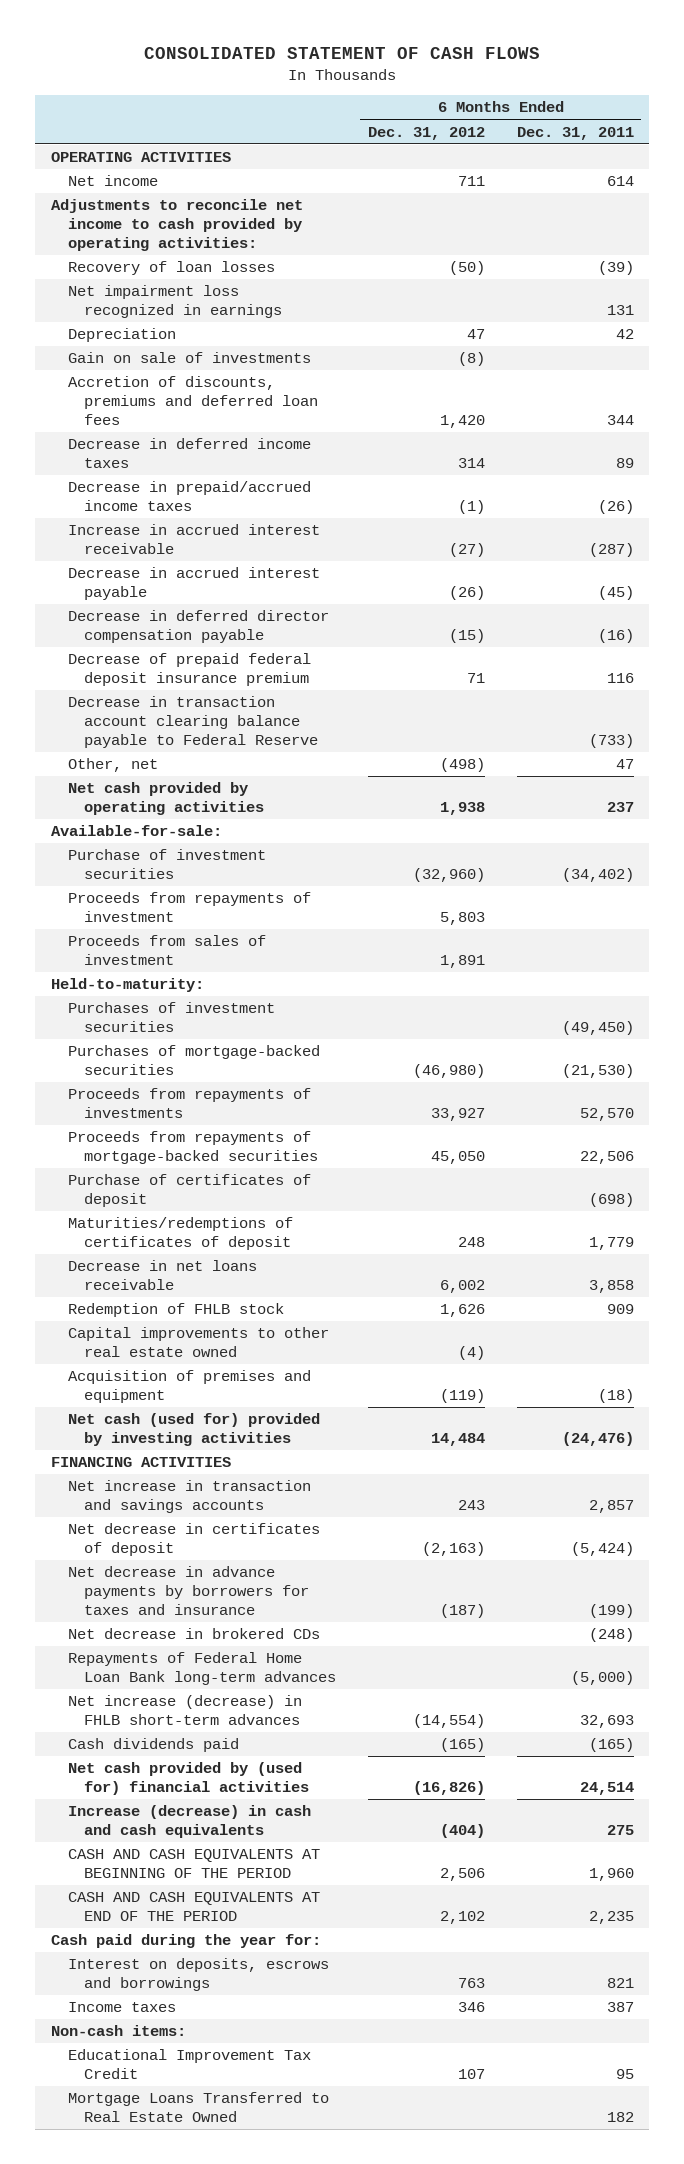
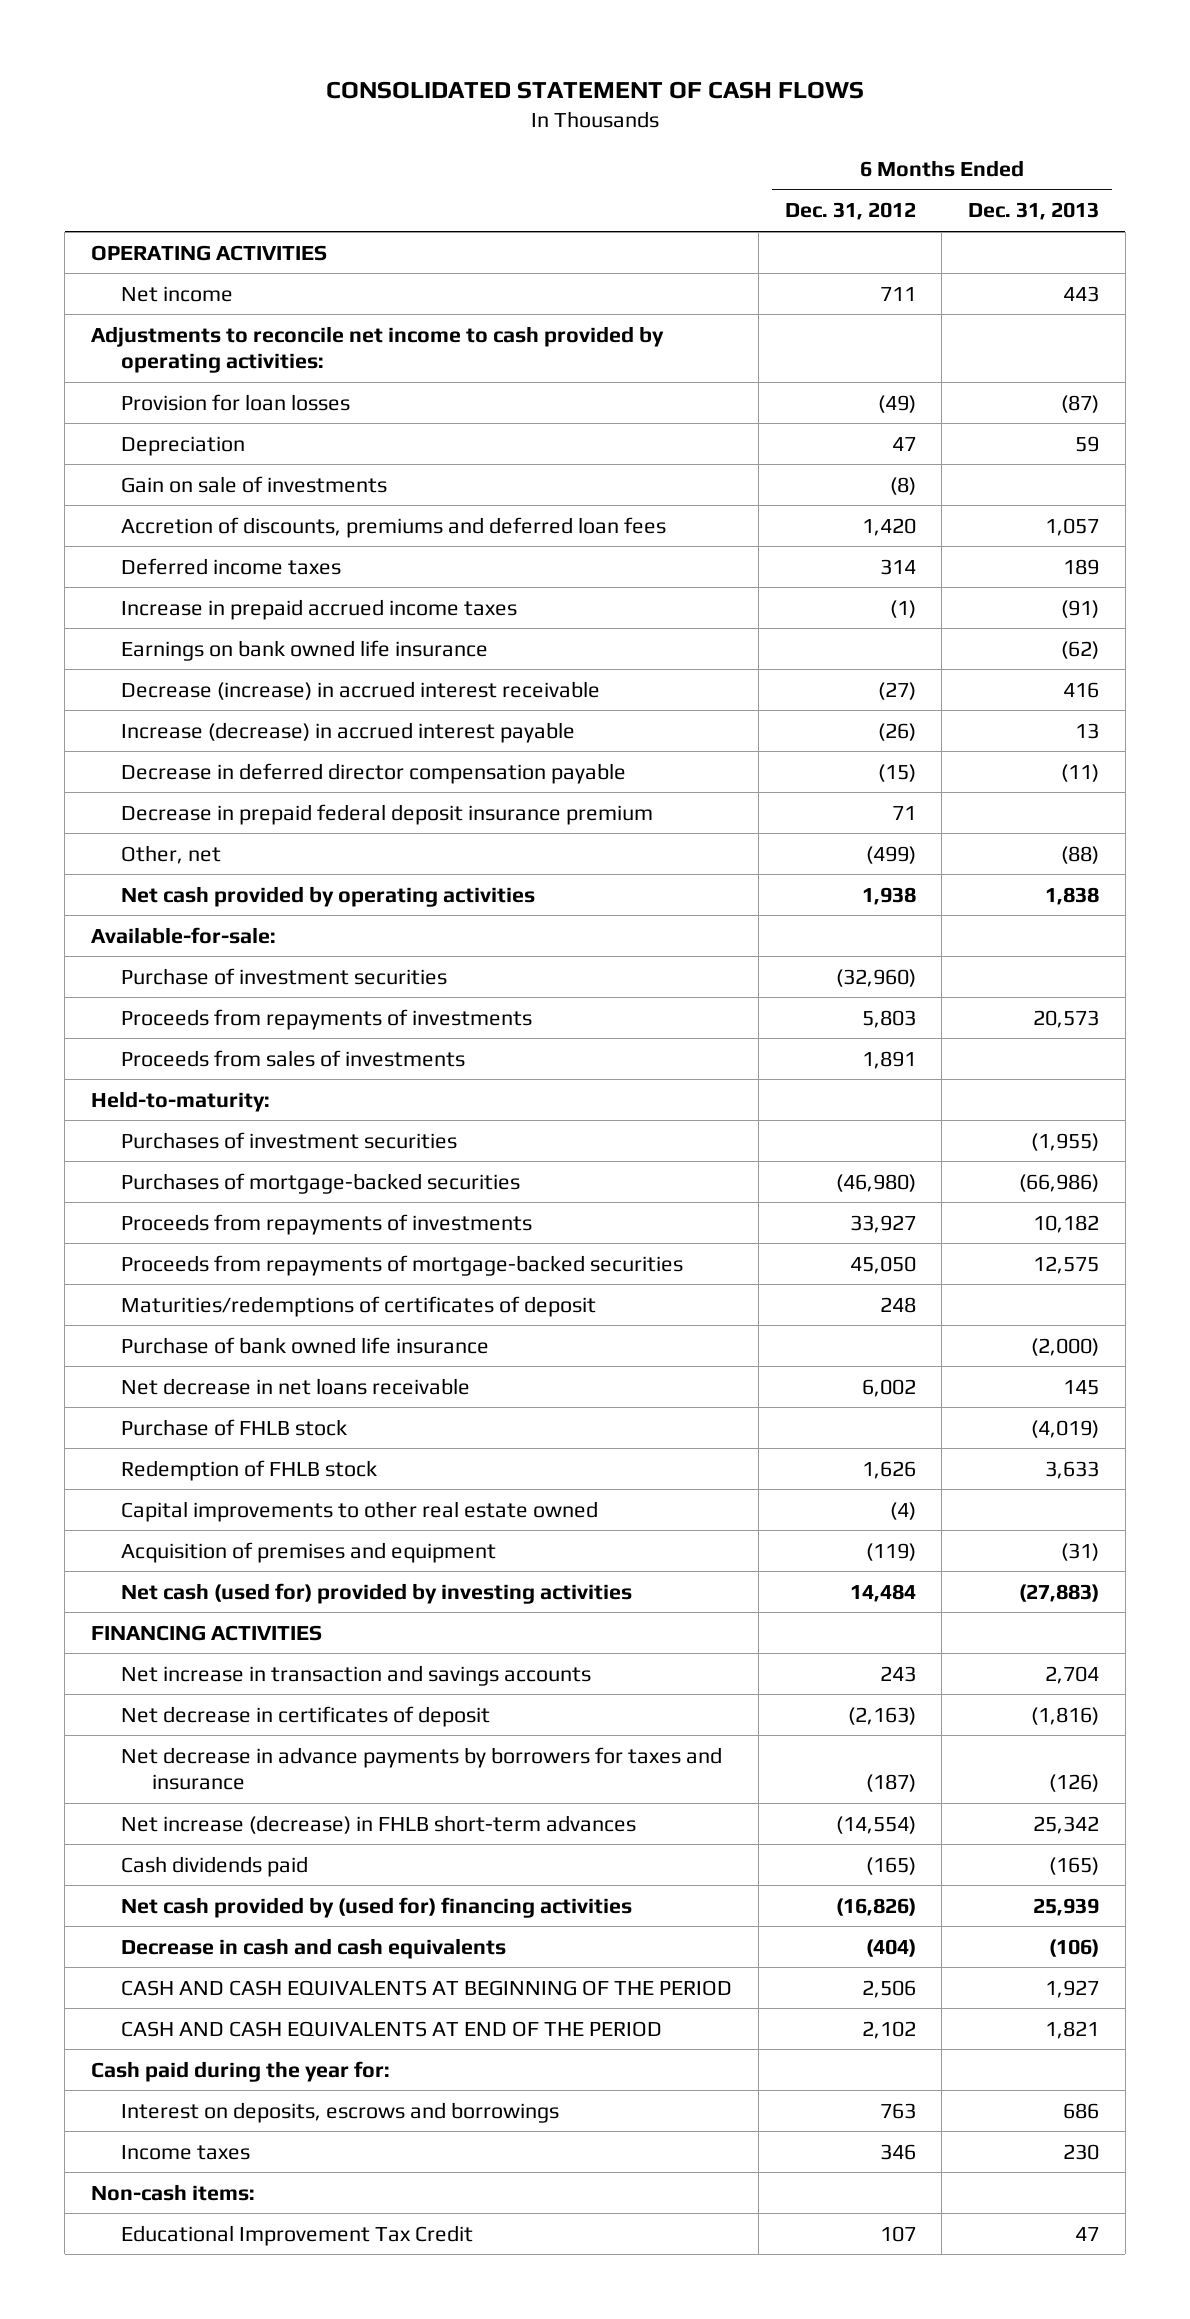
[516,126,634,140] Dec. 31, 2011 -> none
none -> [968,202,1100,221] Dec. 31, 2013
[67,285,283,318] Net impairment loss recognized in earnings -> none
[67,261,275,276] Recovery of loan losses -> [121,393,351,411] Provision for loan losses
[448,261,485,276] (50) -> [877,394,916,413] (49)
[67,438,311,468] Decrease in deferred income taxes -> [121,557,342,575] Deferred income taxes
[67,481,311,511] Decrease in prepaid/accrued income taxes -> [121,598,518,620] Increase in prepaid accrued income taxes
none -> [121,639,489,661] Earnings on bank owned life insurance
[67,524,320,554] Increase in accrued interest receivable -> [121,680,601,700] Decrease (increase) in accrued interest receivable
[67,567,320,600] Decrease in accrued interest payable -> [121,721,576,743] Increase (decrease) in accrued interest payable
[67,696,319,748] Decrease in transaction account clearing balance payable to Federal Reserve -> none
[67,653,311,686] Decrease of prepaid federal deposit insurance premium -> [121,803,654,825] Decrease in prepaid federal deposit insurance premium
[439,758,485,773] (498) -> [865,845,916,864] (499)
[67,892,311,922] Proceeds from repayments of investment -> [121,1008,533,1030] Proceeds from repayments of investments
[67,935,266,965] Proceeds from sales of investment -> [121,1049,466,1067] Proceeds from sales of investments
[67,1174,311,1207] Purchase of certificates of deposit -> none
none -> [121,1336,490,1354] Purchase of bank owned life insurance
[67,1260,257,1290] Decrease in net loans receivable -> [121,1377,471,1395] Net decrease in net loans receivable
none -> [121,1418,348,1436] Purchase of FHLB stock
[67,1628,320,1640] Net decrease in brokered CDs -> none
[67,1652,337,1685] Repayments of Federal Home Loan Bank long-term advances -> none
[67,1762,310,1795] Net cash provided by (used for) financial activities -> [121,1896,633,1918] Net cash provided by (used for) financing activities
[67,1805,311,1838] Increase (decrease) in cash and cash equivalents -> [121,1937,507,1959] Decrease in cash and cash equivalents
[67,2092,329,2122] Mortgage Loans Transferred to Real Estate Owned -> none

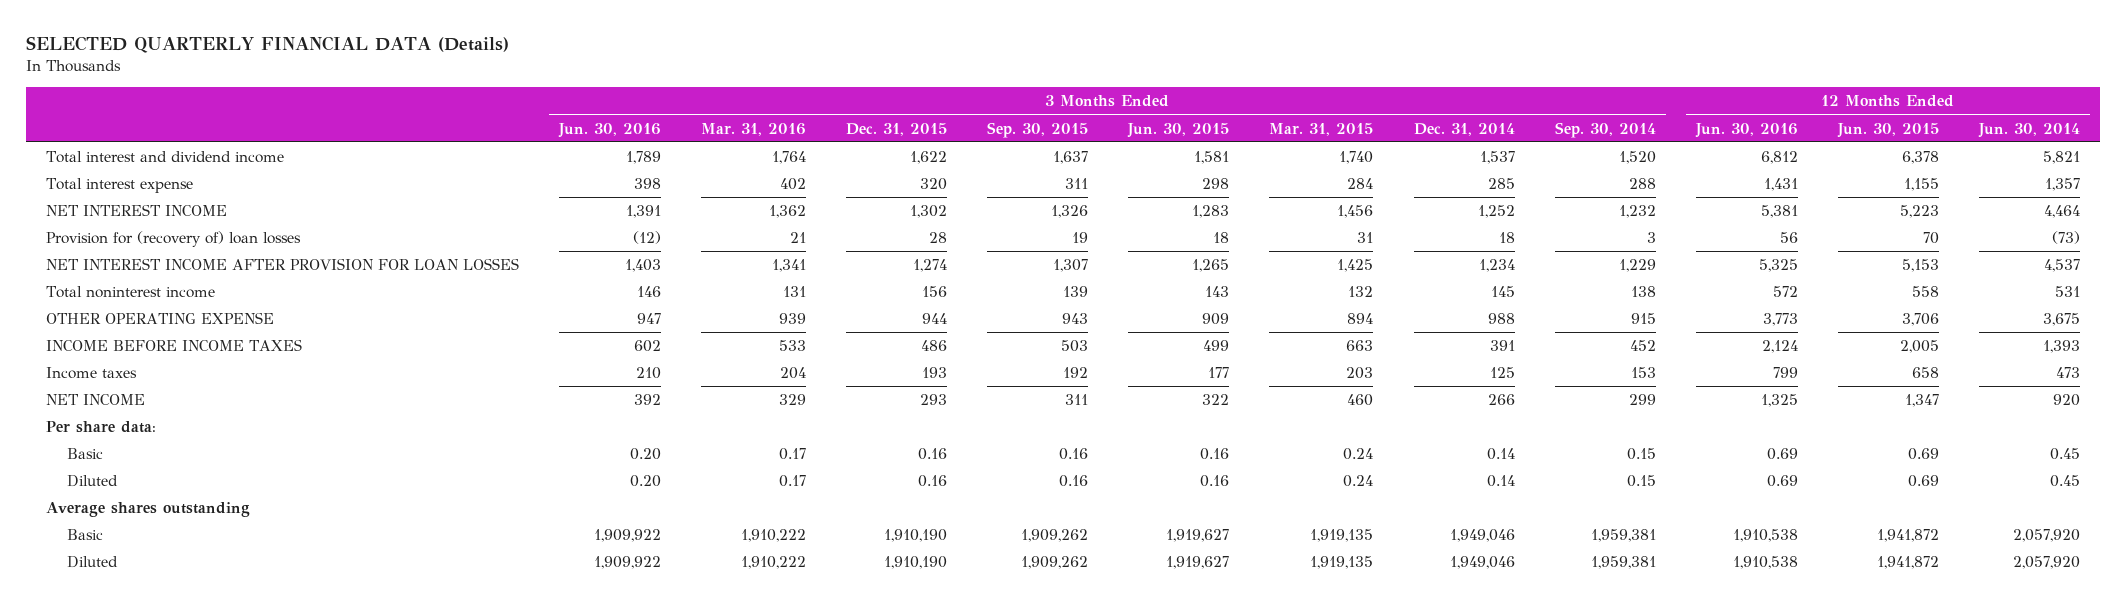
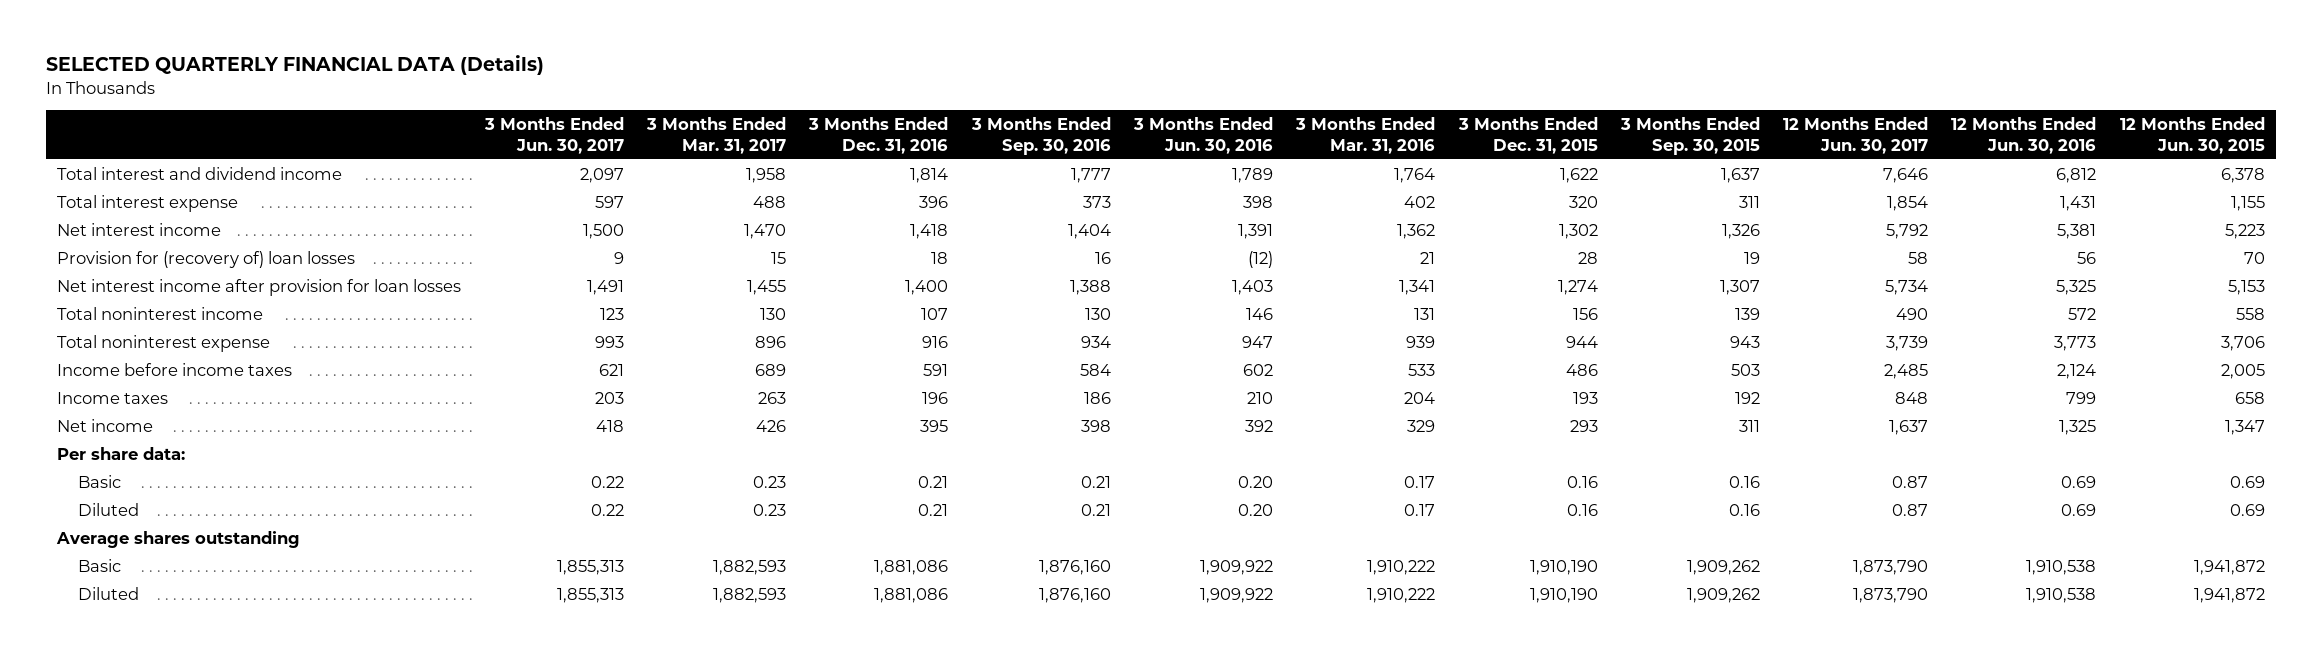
[1127,122,1230,138] Jun. 30, 2015 -> none
[1269,122,1374,136] Mar. 31, 2015 -> none
[1413,122,1515,136] Dec. 31, 2014 -> none
[1554,121,1656,138] Sep. 30, 2014 -> none
[1977,122,2080,138] Jun. 30, 2014 -> none
none -> [483,117,624,154] 3 Months Ended Jun. 30, 2017
none -> [646,117,787,154] 3 Months Ended Mar. 31, 2017
none -> [808,117,949,154] 3 Months Ended Dec. 31, 2016
none -> [970,117,1111,155] 3 Months Ended Sep. 30, 2016
none -> [1783,117,1929,154] 12 Months Ended Jun. 30, 2017
[45,204,227,217] NET INTEREST INCOME -> [57,222,222,236] Net interest income
[45,258,519,271] NET INTEREST INCOME AFTER PROVISION FOR LOAN LOSSES -> [57,278,462,296] Net interest income after provision for loan losses
[45,312,274,325] OTHER OPERATING EXPENSE -> [57,334,271,352] Total noninterest expense
[45,339,302,352] INCOME BEFORE INCOME TAXES -> [57,362,293,376] Income before income taxes
[45,394,145,406] NET INCOME -> [57,418,154,432] Net income

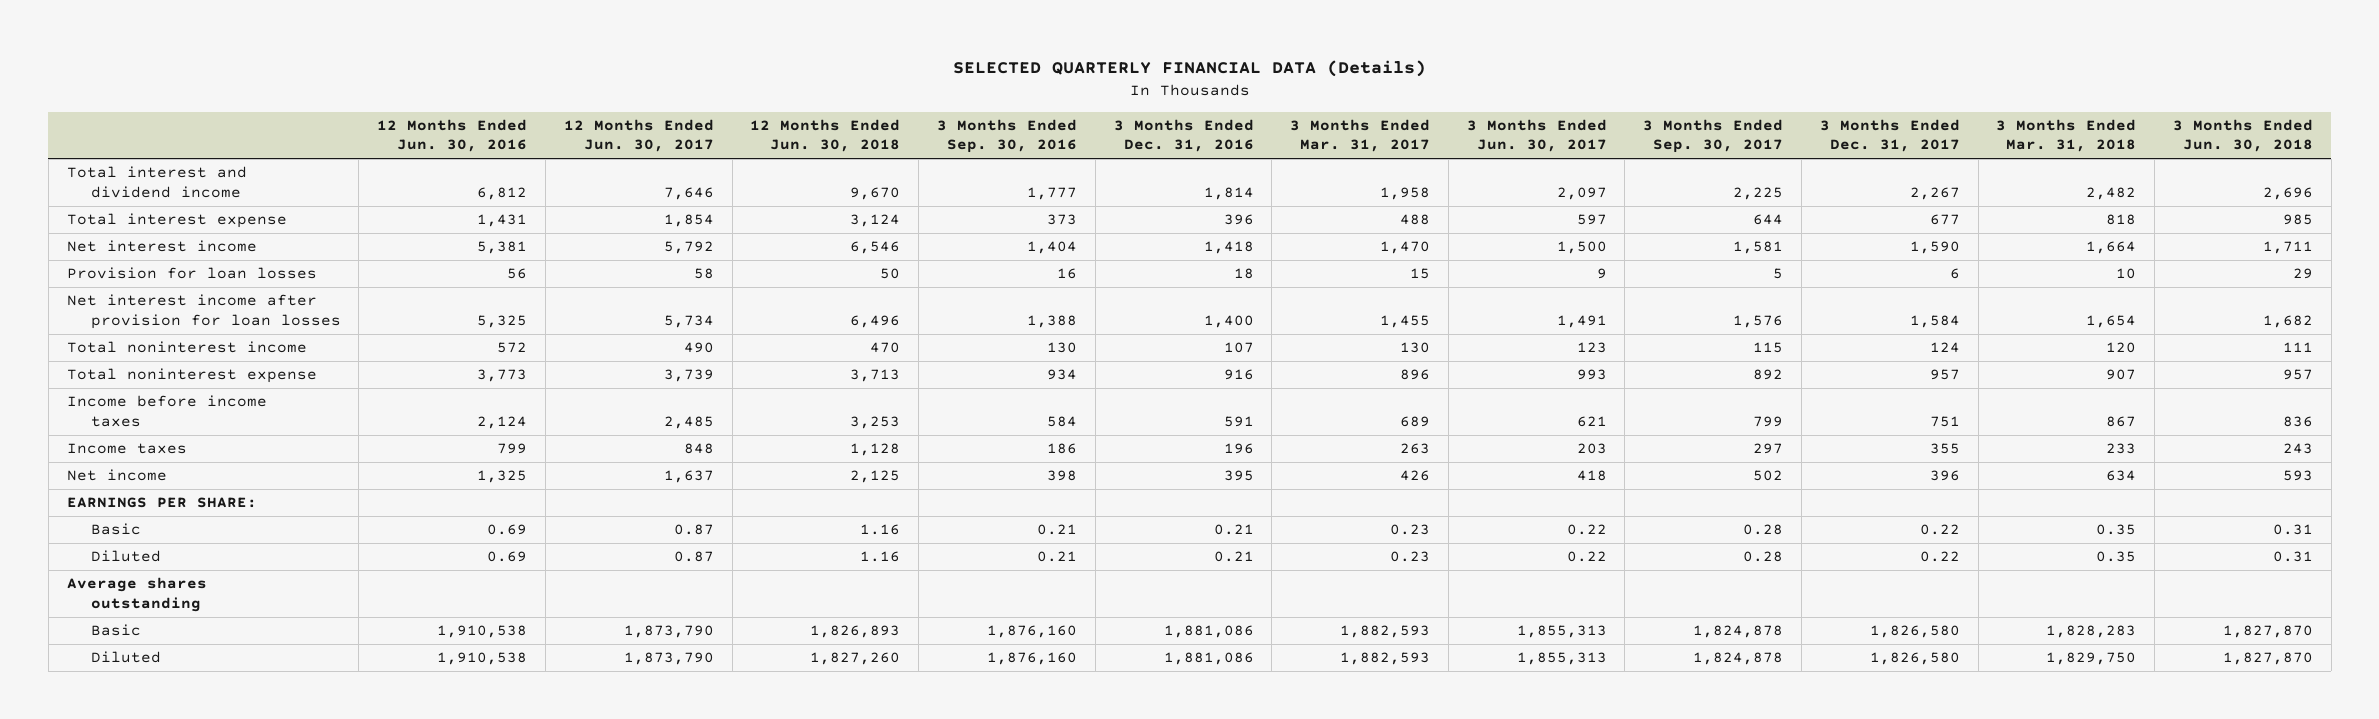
[1132,117,1273,154] 3 Months Ended Jun. 30, 2016 -> none
[1295,117,1436,154] 3 Months Ended Mar. 31, 2016 -> none
[1457,117,1598,154] 3 Months Ended Dec. 31, 2015 -> none
[1619,117,1760,155] 3 Months Ended Sep. 30, 2015 -> none
[2119,117,2265,154] 12 Months Ended Jun. 30, 2015 -> none
none -> [750,118,901,153] 12 Months Ended Jun. 30, 2018
none -> [1643,118,1784,154] 3 Months Ended Sep. 30, 2017
none -> [1819,118,1960,153] 3 Months Ended Dec. 31, 2017
none -> [1996,118,2137,153] 3 Months Ended Mar. 31, 2018
none -> [2172,118,2313,153] 3 Months Ended Jun. 30, 2018
[57,250,356,268] Provision for (recovery of) loan losses -> [66,267,317,280] Provision for loan losses
[57,446,186,460] Per share data: -> [66,497,257,509] EARNINGS PER SHARE:

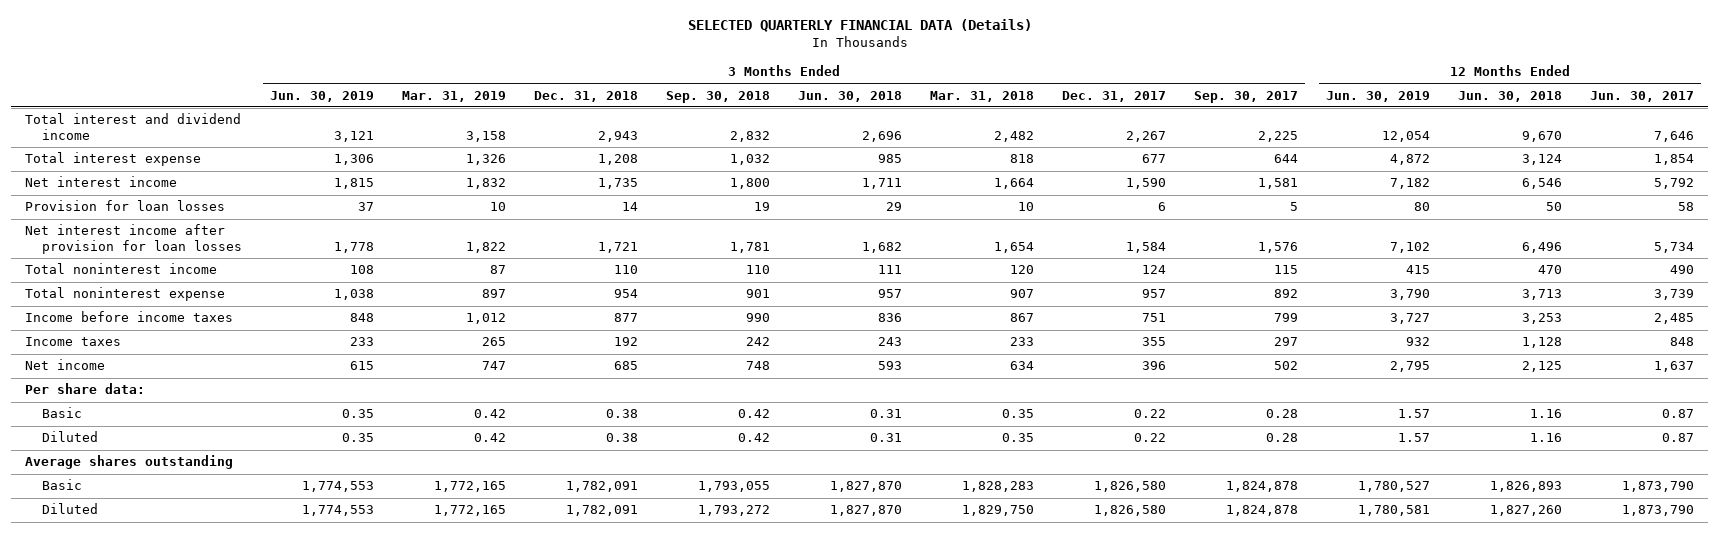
[377,118,528,153] 12 Months Ended Jun. 30, 2016 -> none
[936,118,1077,154] 3 Months Ended Sep. 30, 2016 -> none
[1113,118,1254,153] 3 Months Ended Dec. 31, 2016 -> none
[1290,118,1431,153] 3 Months Ended Mar. 31, 2017 -> none
[1466,118,1607,153] 3 Months Ended Jun. 30, 2017 -> none
none -> [269,90,374,102] Jun. 30, 2019
none -> [401,90,506,102] Mar. 31, 2019
none -> [533,90,638,102] Dec. 31, 2018
none -> [665,90,770,103] Sep. 30, 2018
none -> [1325,90,1430,102] Jun. 30, 2019
[66,497,257,509] EARNINGS PER SHARE: -> [25,383,146,395] Per share data:

